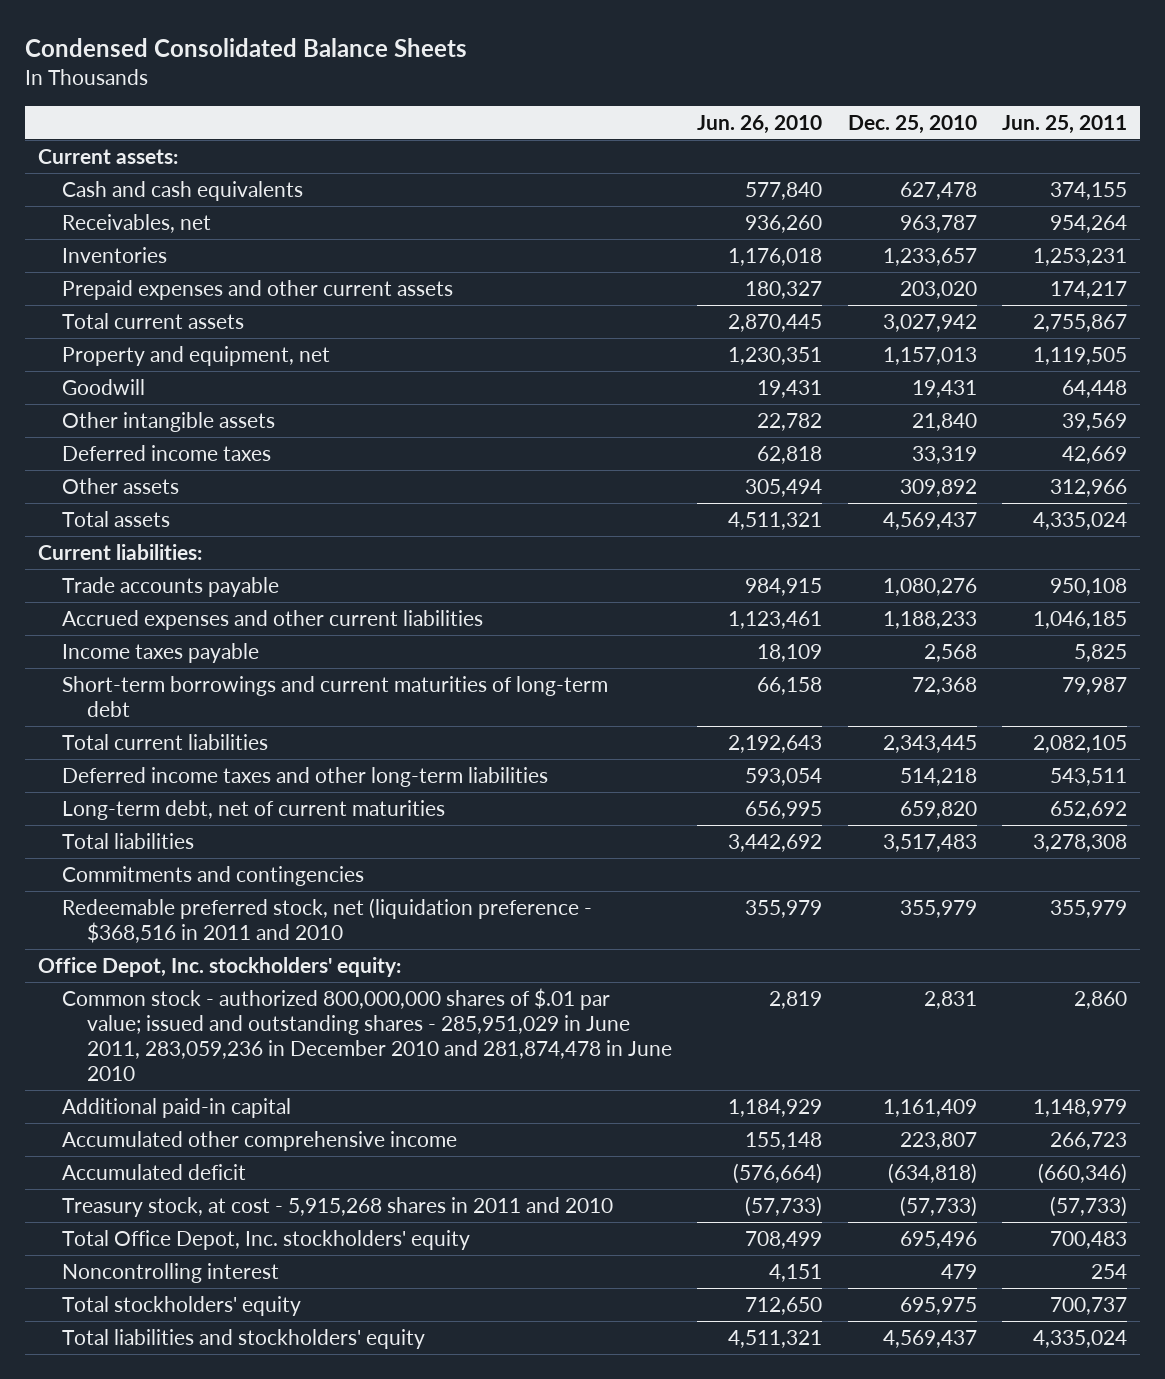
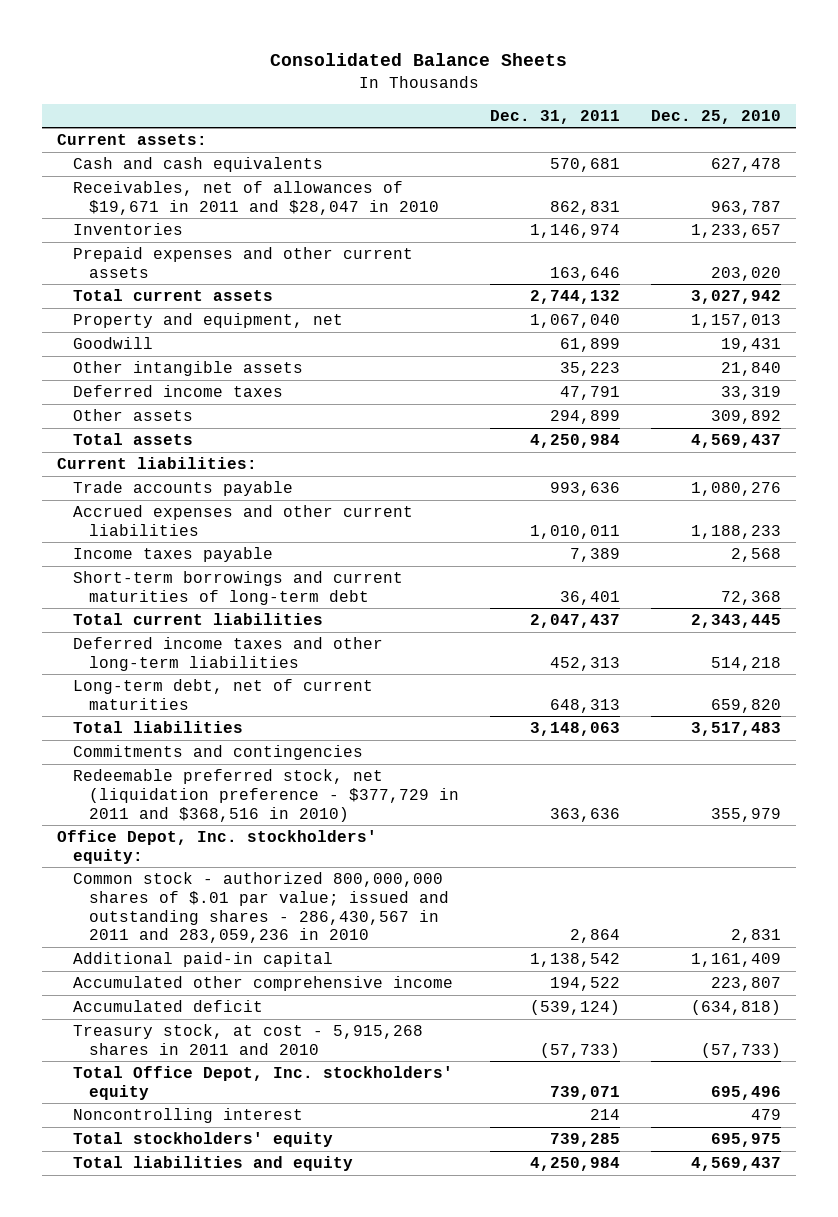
[25,38,468,58] Condensed Consolidated Balance Sheets -> [270,53,568,67] Consolidated Balance Sheets
[697,114,823,134] Jun. 26, 2010 -> none
[1002,114,1128,134] Jun. 25, 2011 -> none
none -> [490,109,621,124] Dec. 31, 2011
[62,213,212,233] Receivables, net -> [73,181,440,215] Receivables, net of allowances of $19,671 in 2011 and $28,047 in 2010
[62,897,593,943] Redeemable preferred stock, net (liquidation preference - $368,516 in 2011 and 2010 -> [73,769,460,822] Redeemable preferred stock, net (liquidation preference - $377,729 in 2011 and $368,516 in 2010)
[62,987,672,1082] Common stock - authorized 800,000,000 shares of $.01 par value; issued and outstanding shares - 285,951,029 in June 2011, 283,059,236 in December 2010 and 281,874,478 in June 2010 -> [73,872,450,944] Common stock - authorized 800,000,000 shares of $.01 par value; issued and outstanding shares - 286,430,567 in 2011 and 283,059,236 in 2010
[62,1328,426,1349] Total liabilities and stockholders' equity -> [73,1156,354,1172] Total liabilities and equity

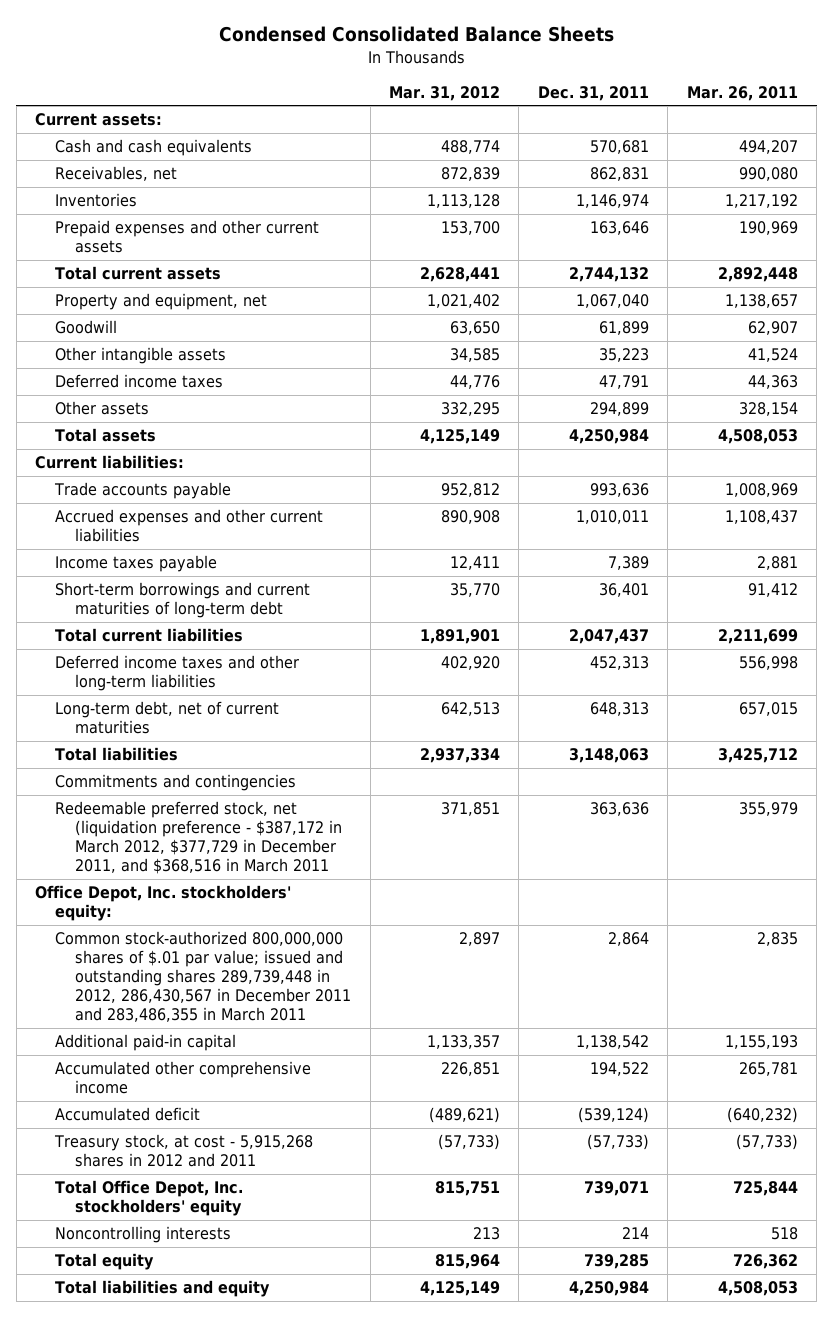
[270,53,568,67] Consolidated Balance Sheets -> [218,26,614,43] Condensed Consolidated Balance Sheets
[650,109,781,124] Dec. 25, 2010 -> none
none -> [389,85,501,101] Mar. 31, 2012
none -> [686,85,798,101] Mar. 26, 2011
[73,181,440,215] Receivables, net of allowances of $19,671 in 2011 and $28,047 in 2010 -> [55,166,178,182] Receivables, net
[73,769,460,822] Redeemable preferred stock, net (liquidation preference - $377,729 in 2011 and $368,516 in 2010) -> [55,801,343,875] Redeemable preferred stock, net (liquidation preference - $387,172 in March 2012, $377,729 in December 2011, and $368,516 in March 2011
[73,872,450,944] Common stock - authorized 800,000,000 shares of $.01 par value; issued and outstanding shares - 286,430,567 in 2011 and 283,059,236 in 2010 -> [55,931,352,1022] Common stock-authorized 800,000,000 shares of $.01 par value; issued and outstanding shares 289,739,448 in 2012, 286,430,567 in December 2011 and 283,486,355 in March 2011
[73,1024,424,1055] Treasury stock, at cost - 5,915,268 shares in 2011 and 2010 -> [54,1134,314,1168] Treasury stock, at cost - 5,915,268 shares in 2012 and 2011
[73,1108,304,1124] Noncontrolling interest -> [55,1226,232,1244] Noncontrolling interests
[73,1132,334,1148] Total stockholders' equity -> [55,1253,155,1271] Total equity

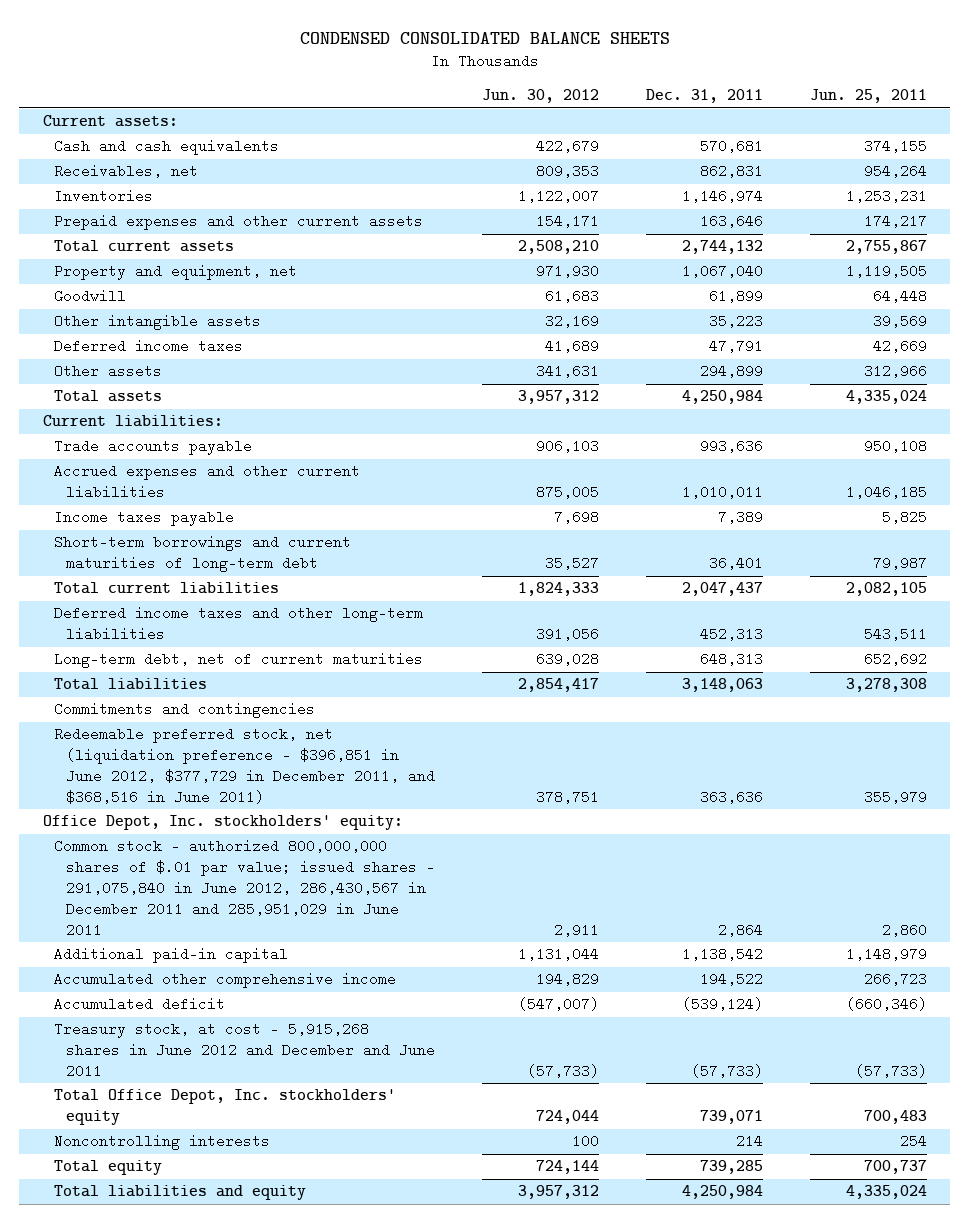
[218,26,614,43] Condensed Consolidated Balance Sheets -> [299,32,670,45] CONDENSED CONSOLIDATED BALANCE SHEETS
[389,85,501,101] Mar. 31, 2012 -> none
[686,85,798,101] Mar. 26, 2011 -> none
none -> [481,89,599,104] Jun. 30, 2012
none -> [809,89,927,104] Jun. 25, 2011
[55,801,343,875] Redeemable preferred stock, net (liquidation preference - $387,172 in March 2012, $377,729 in December 2011, and $368,516 in March 2011 -> [54,727,435,804] Redeemable preferred stock, net (liquidation preference - $396,851 in June 2012, $377,729 in December 2011, and $368,516 in June 2011)
[55,931,352,1022] Common stock-authorized 800,000,000 shares of $.01 par value; issued and outstanding shares 289,739,448 in 2012, 286,430,567 in December 2011 and 283,486,355 in March 2011 -> [54,839,435,937] Common stock - authorized 800,000,000 shares of $.01 par value; issued shares - 291,075,840 in June 2012, 286,430,567 in December 2011 and 285,951,029 in June 2011
[54,1134,314,1168] Treasury stock, at cost - 5,915,268 shares in 2012 and 2011 -> [54,1022,435,1078] Treasury stock, at cost - 5,915,268 shares in June 2012 and December and June 2011

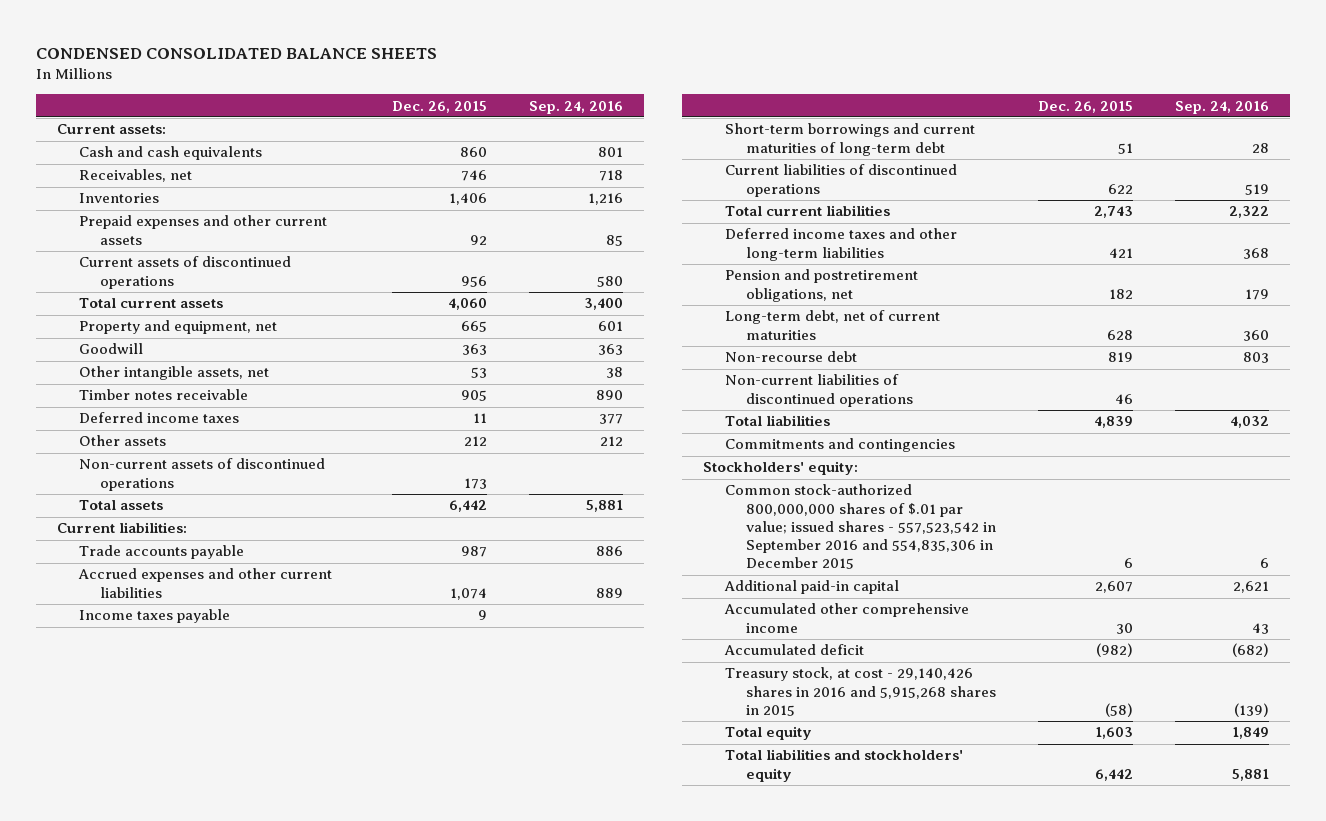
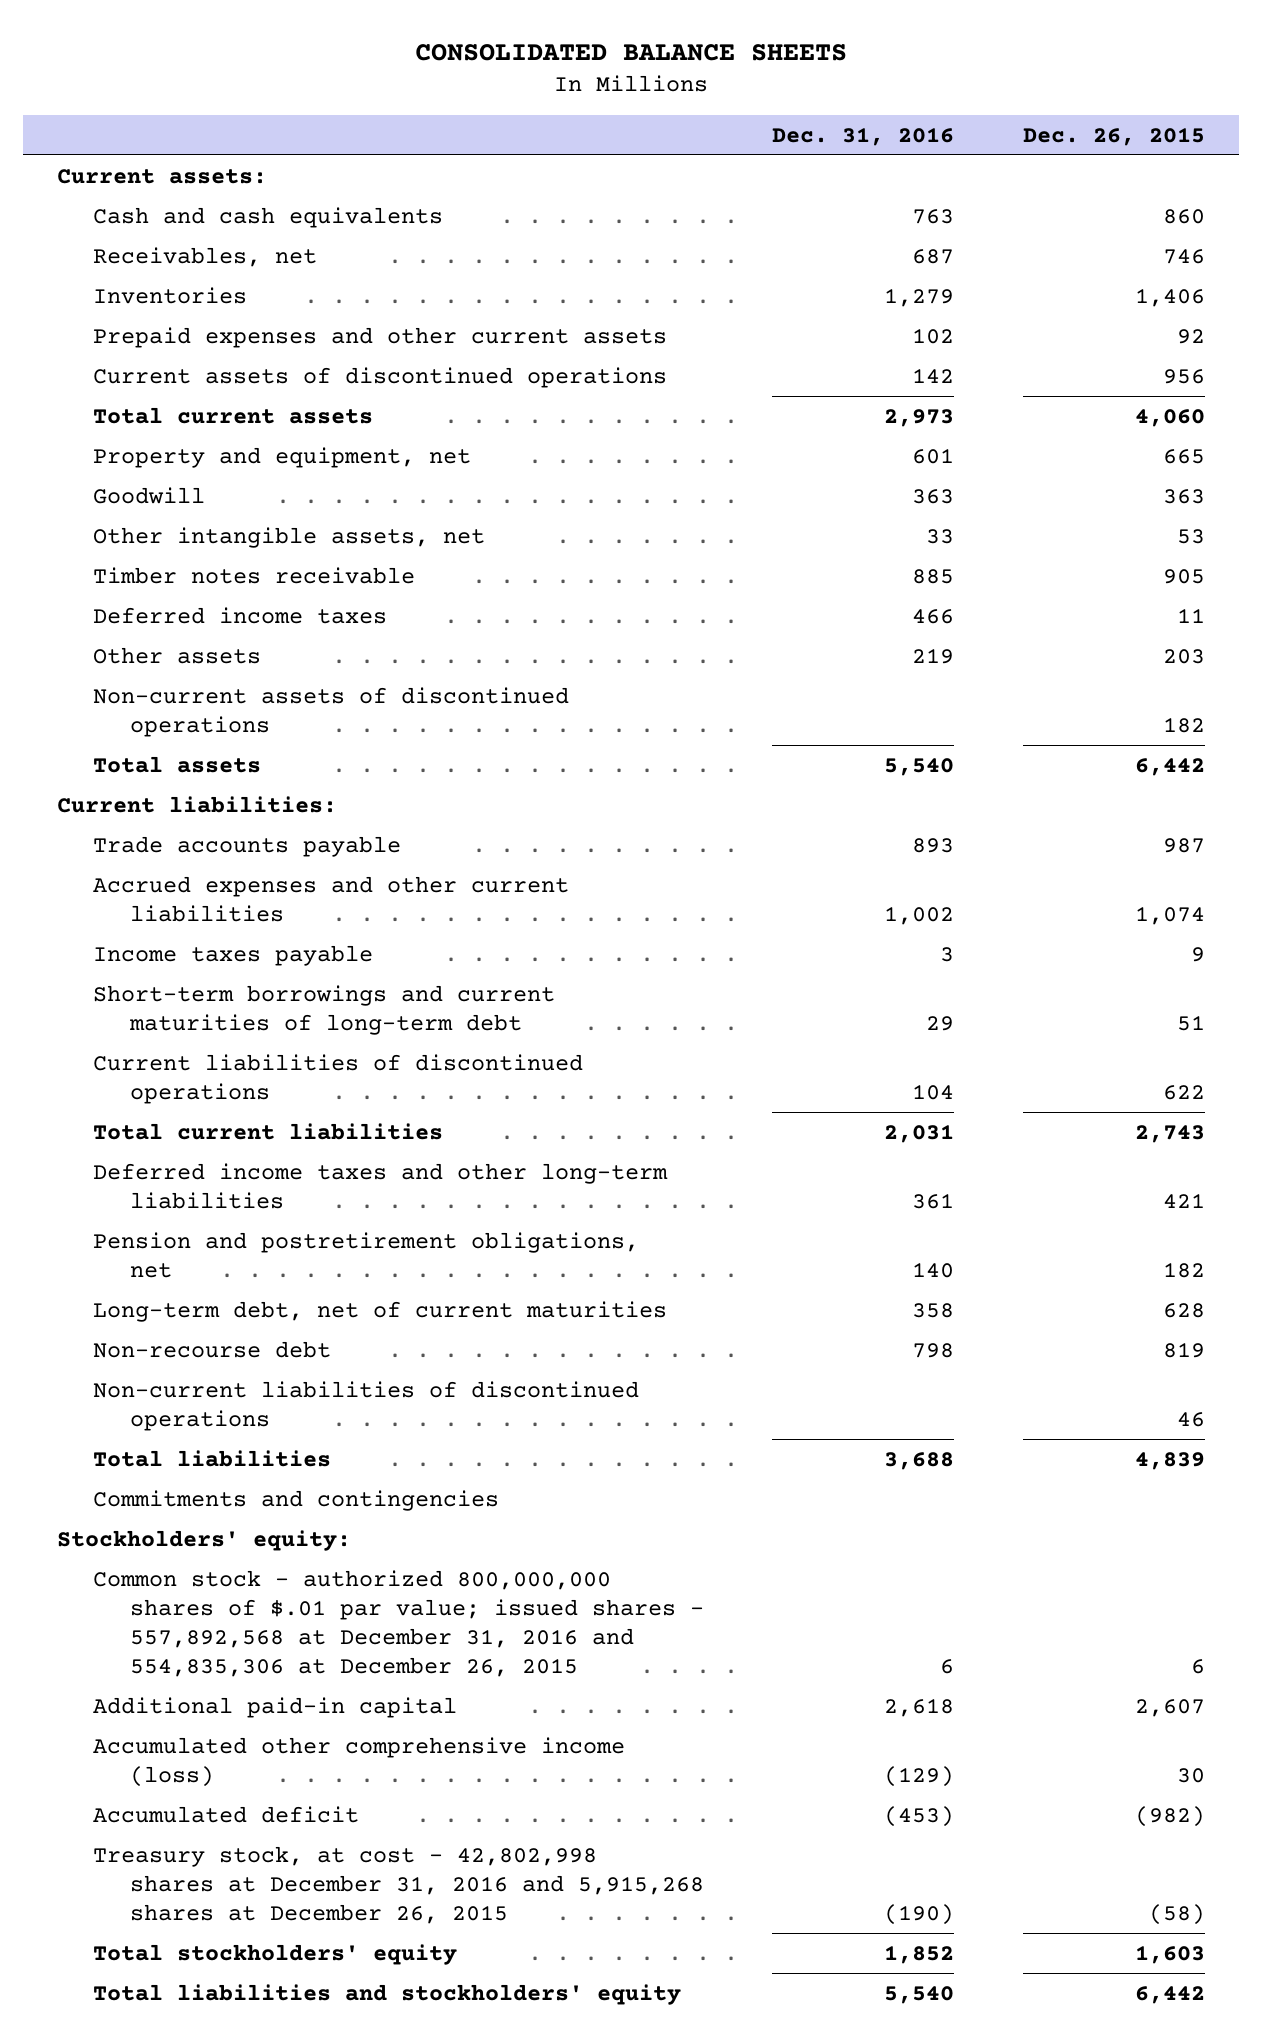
[35,48,437,60] CONDENSED CONSOLIDATED BALANCE SHEETS -> [415,43,848,61] CONSOLIDATED BALANCE SHEETS
[529,100,624,114] Sep. 24, 2016 -> none
none -> [772,126,955,146] Dec. 31, 2016
[464,436,488,447] 212 -> [1162,648,1205,664] 203
[464,477,488,489] 173 -> [1162,716,1205,733] 182
[724,484,997,570] Common stock-authorized 800,000,000 shares of $.01 par value; issued shares - 557,523,542 in September 2016 and 554,835,306 in December 2015 -> [93,1569,704,1677] Common stock - authorized 800,000,000 shares of $.01 par value; issued shares - 557,892,568 at December 31, 2016 and 554,835,306 at December 26, 2015
[723,603,969,633] Accumulated other comprehensive income -> [93,1736,626,1787] Accumulated other comprehensive income (loss)
[724,667,997,716] Treasury stock, at cost - 29,140,426 shares in 2016 and 5,915,268 shares in 2015 -> [93,1845,704,1924] Treasury stock, at cost - 42,802,998 shares at December 31, 2016 and 5,915,268 shares at December 26, 2015
[724,726,812,741] Total equity -> [93,1943,458,1965] Total stockholders' equity

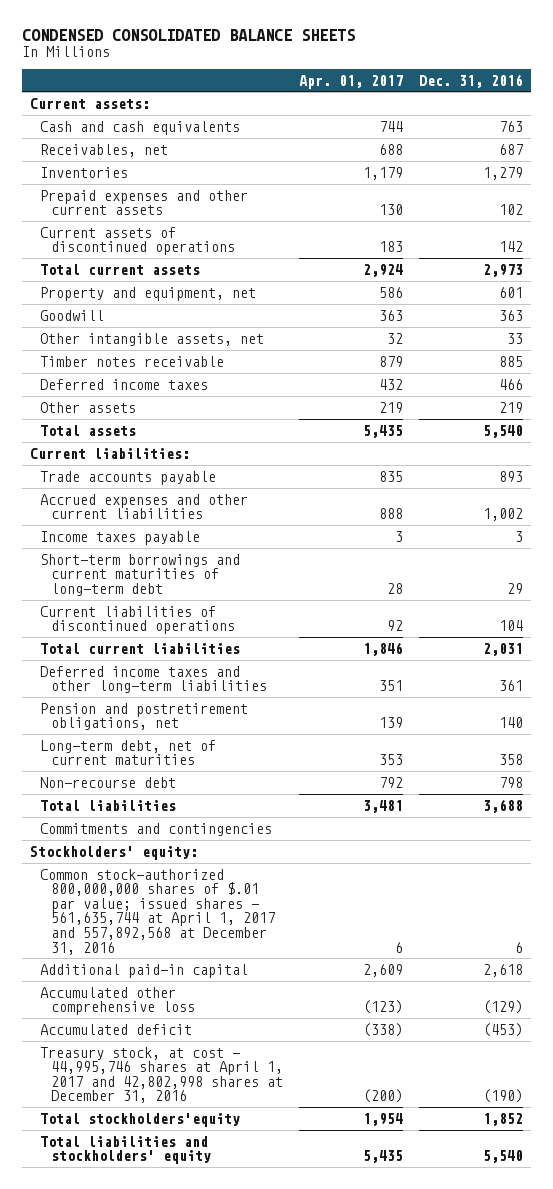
[415,43,848,61] CONSOLIDATED BALANCE SHEETS -> [22,28,356,41] CONDENSED CONSOLIDATED BALANCE SHEETS
[1022,126,1205,146] Dec. 26, 2015 -> none
none -> [298,74,403,89] Apr. 01, 2017
[93,686,570,737] Non-current assets of discontinued operations -> none
[93,1380,640,1431] Non-current liabilities of discontinued operations -> none
[93,1569,704,1677] Common stock - authorized 800,000,000 shares of $.01 par value; issued shares - 557,892,568 at December 31, 2016 and 554,835,306 at December 26, 2015 -> [40,868,275,955] Common stock-authorized 800,000,000 shares of $.01 par value; issued shares - 561,635,744 at April 1, 2017 and 557,892,568 at December 31, 2016
[93,1736,626,1787] Accumulated other comprehensive income (loss) -> [40,986,195,1016] Accumulated other comprehensive loss
[93,1845,704,1924] Treasury stock, at cost - 42,802,998 shares at December 31, 2016 and 5,915,268 shares at December 26, 2015 -> [40,1046,283,1104] Treasury stock, at cost - 44,995,746 shares at April 1, 2017 and 42,802,998 shares at December 31, 2016
[93,1943,458,1965] Total stockholders' equity -> [40,1112,241,1127] Total stockholders'equity

